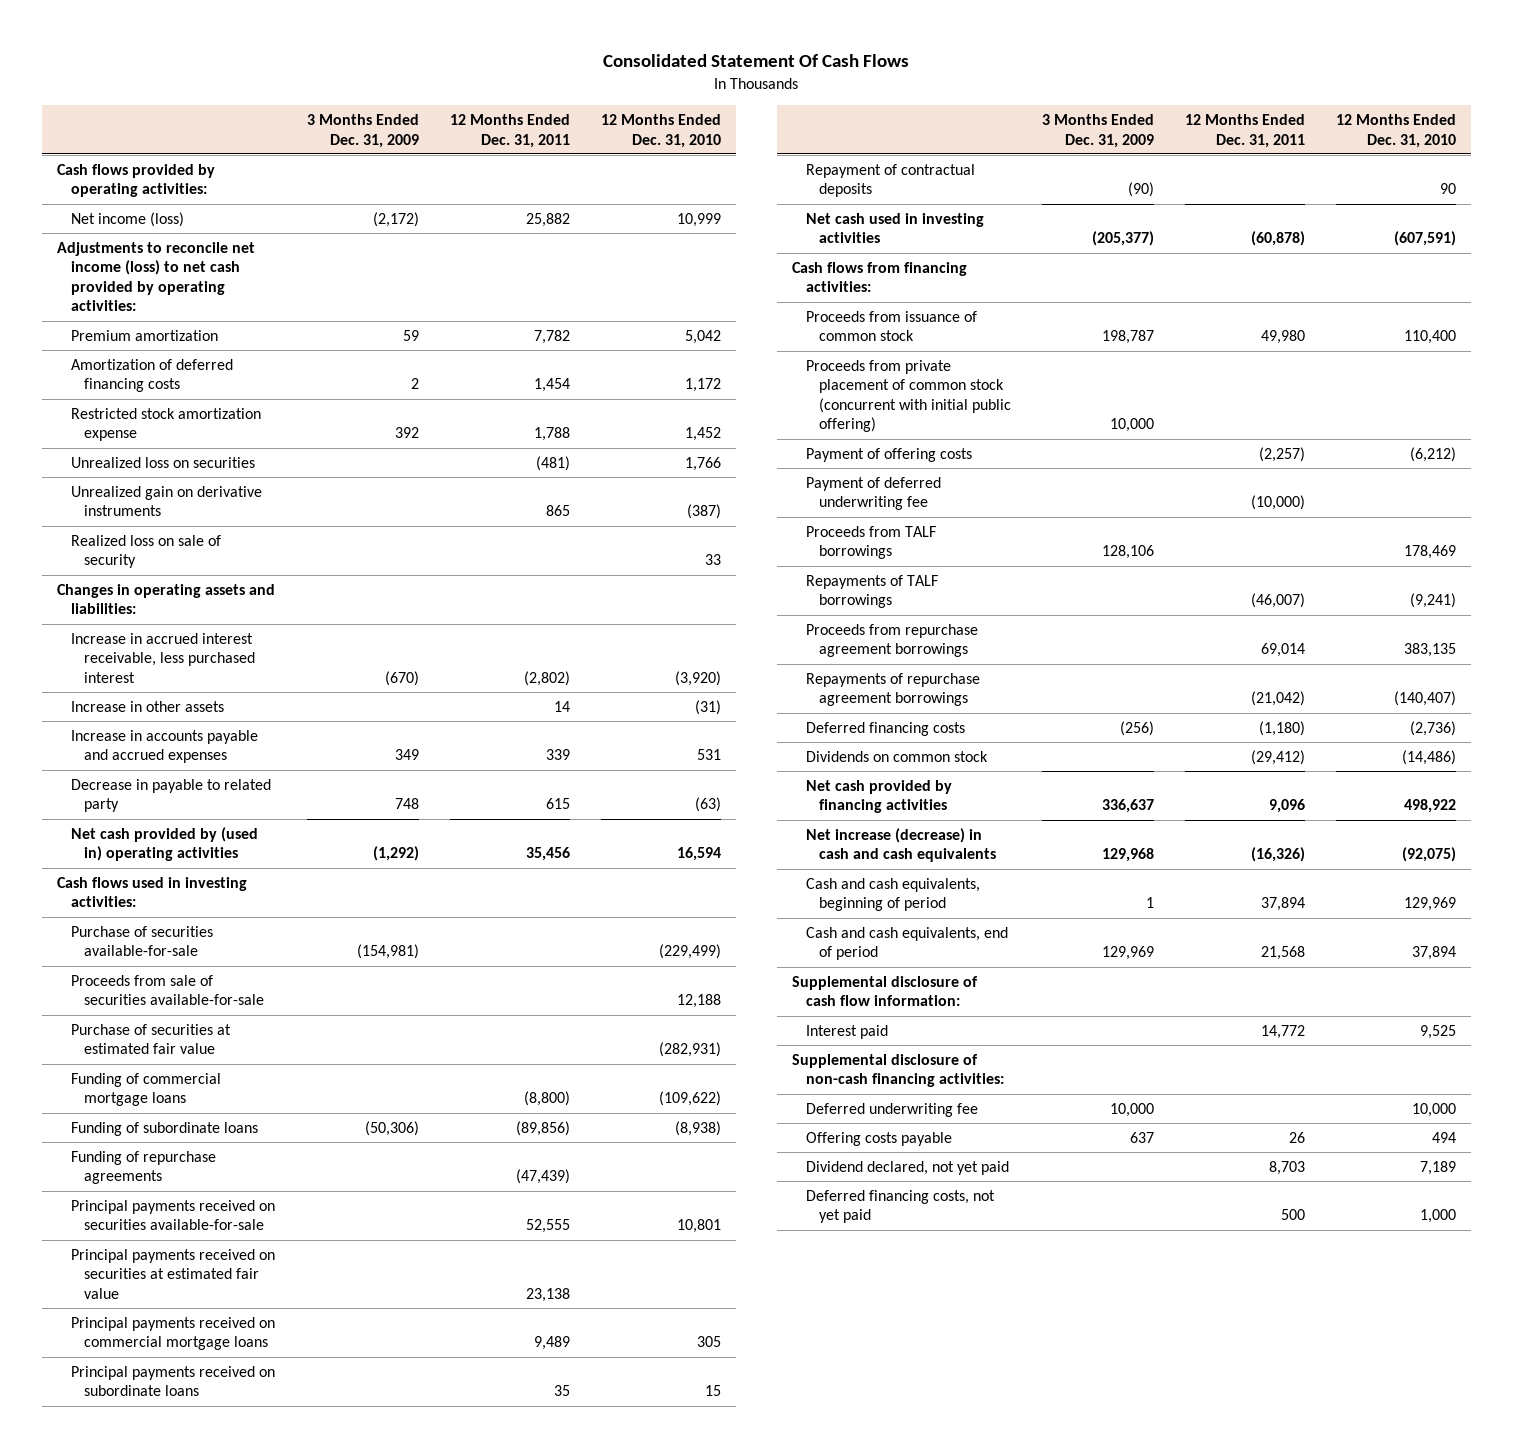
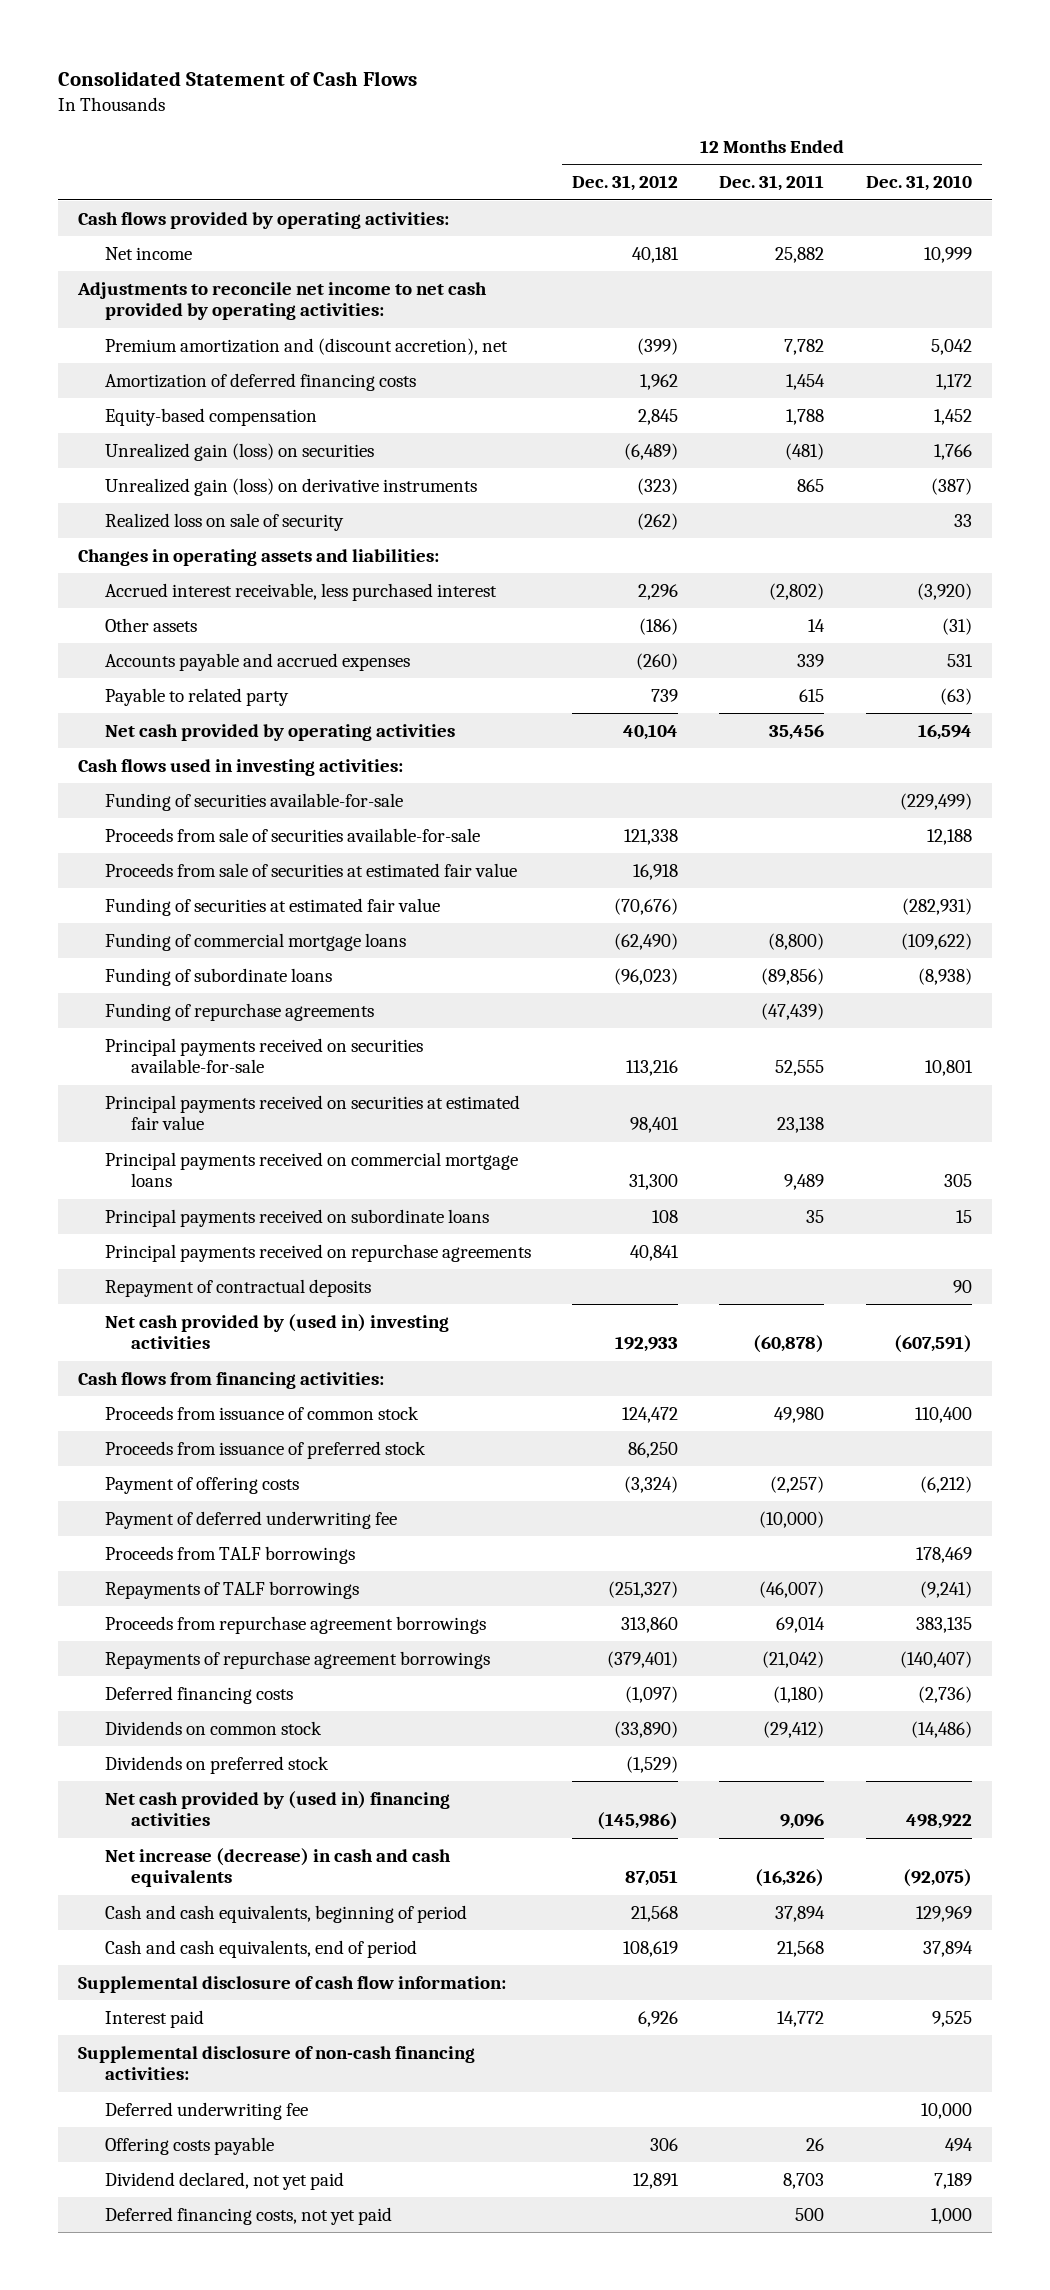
[603,54,910,68] Consolidated Statement Of Cash Flows -> [57,71,417,87] Consolidated Statement of Cash Flows
[307,114,420,148] 3 Months Ended Dec. 31, 2009 -> none
none -> [571,175,678,192] Dec. 31, 2012
[70,211,184,227] Net income (loss) -> [104,246,192,260] Net income
[57,241,256,312] Adjustments to reconcile net income (loss) to net cash provided by operating activities: -> [77,281,488,321] Adjustments to reconcile net income to net cash provided by operating activities:
[70,329,218,341] Premium amortization -> [104,337,508,355] Premium amortization and (discount accretion), net
[70,407,261,442] Restricted stock amortization expense -> [104,407,317,426] Equity-based compensation
[70,456,255,468] Unrealized loss on securities -> [104,442,374,461] Unrealized gain (loss) on securities
[70,485,262,517] Unrealized gain on derivative instruments -> [104,477,477,496] Unrealized gain (loss) on derivative instruments
[70,632,256,683] Increase in accrued interest receivable, less purchased interest -> [104,582,497,601] Accrued interest receivable, less purchased interest
[70,700,224,712] Increase in other assets -> [104,617,197,632] Other assets
[70,729,258,764] Increase in accounts payable and accrued expenses -> [104,652,410,671] Accounts payable and accrued expenses
[70,778,271,813] Decrease in payable to related party -> [104,687,289,706] Payable to related party
[70,826,258,862] Net cash provided by (used in) operating activities -> [104,723,455,741] Net cash provided by operating activities
[70,925,213,957] Purchase of securities available-for-sale -> [104,792,403,811] Funding of securities available-for-sale
none -> [104,862,517,877] Proceeds from sale of securities at estimated fair value
[70,1023,231,1055] Purchase of securities at estimated fair value -> [104,897,440,916] Funding of securities at estimated fair value
none -> [104,1243,531,1262] Principal payments received on repurchase agreements
[805,212,984,244] Net cash used in investing activities -> [104,1313,449,1350] Net cash provided by (used in) investing activities
[805,359,1012,433] Proceeds from private placement of common stock (concurrent with initial public offering) -> none
none -> [104,1440,426,1459] Proceeds from issuance of preferred stock
none -> [104,1755,329,1774] Dividends on preferred stock
[805,779,952,814] Net cash provided by financing activities -> [104,1790,450,1827] Net cash provided by (used in) financing activities

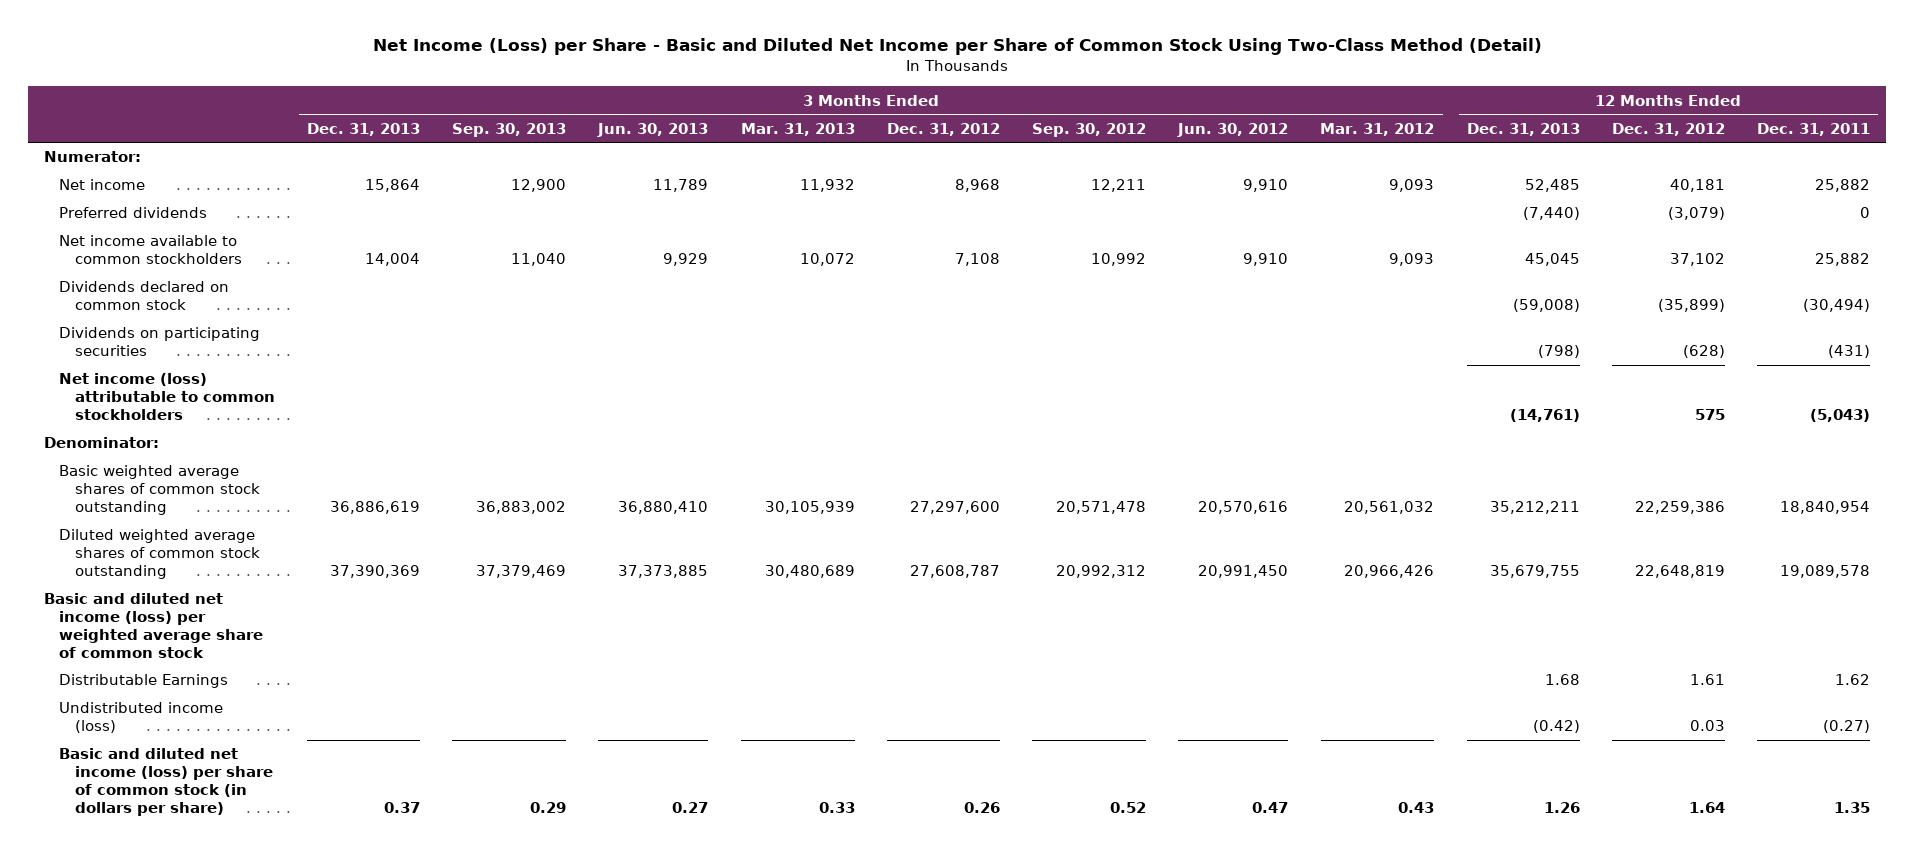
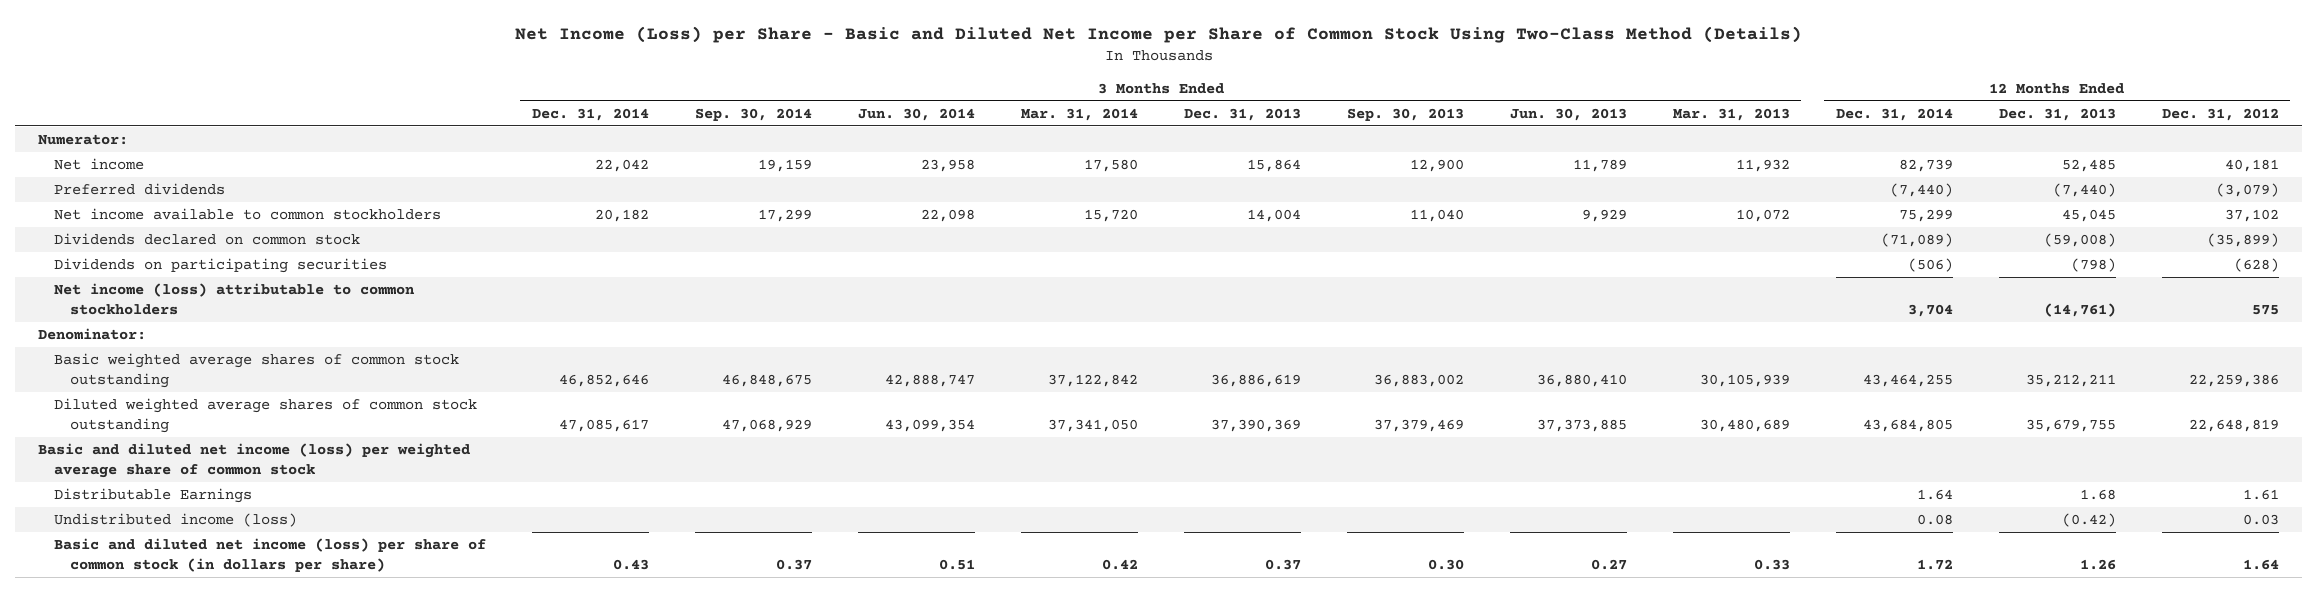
[373,38,1543,56] Net Income (Loss) per Share - Basic and Diluted Net Income per Share of Common Stock Using Two-Class Method (Detail) -> [514,26,1802,44] Net Income (Loss) per Share - Basic and Diluted Net Income per Share of Common Stock Using Two-Class Method (Details)
[886,122,1000,136] Dec. 31, 2012 -> none
[1032,122,1147,137] Sep. 30, 2012 -> none
[1177,122,1289,137] Jun. 30, 2012 -> none
[1320,122,1435,136] Mar. 31, 2012 -> none
[1757,122,1871,136] Dec. 31, 2011 -> none
none -> [531,107,649,121] Dec. 31, 2014
none -> [694,107,812,121] Sep. 30, 2014
none -> [857,107,975,121] Jun. 30, 2014
none -> [1020,107,1138,121] Mar. 31, 2014
none -> [1835,107,1953,121] Dec. 31, 2014
[530,801,567,813] 0.29 -> [1427,558,1464,570] 0.30

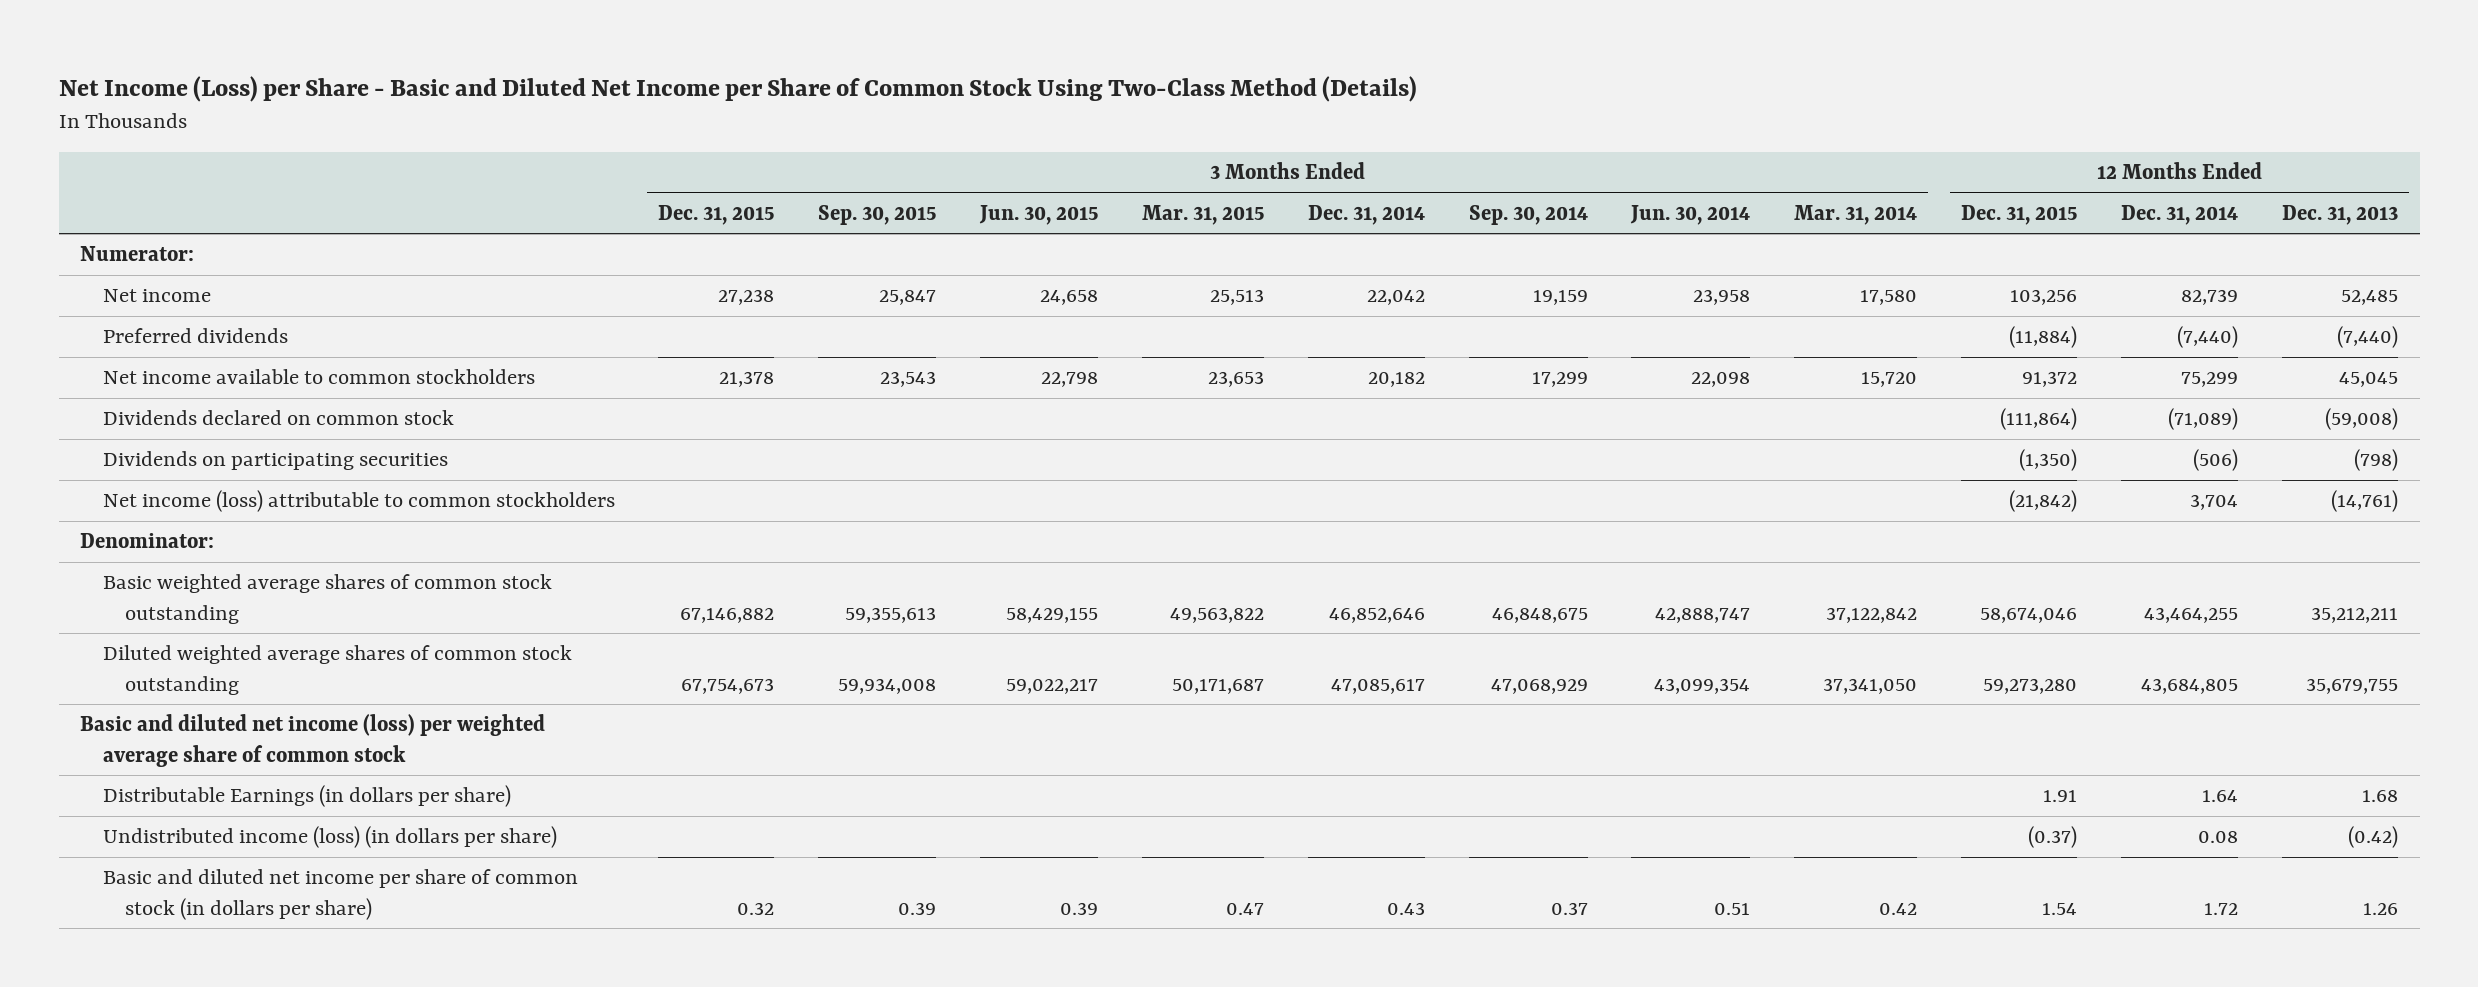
[1183,107,1301,121] Dec. 31, 2013 -> none
[1346,107,1464,121] Sep. 30, 2013 -> none
[1509,107,1627,121] Jun. 30, 2013 -> none
[1672,107,1790,121] Mar. 31, 2013 -> none
[2161,107,2279,121] Dec. 31, 2012 -> none
none -> [658,204,775,225] Dec. 31, 2015
none -> [818,204,937,225] Sep. 30, 2015
none -> [979,204,1099,225] Jun. 30, 2015
none -> [1141,204,1264,225] Mar. 31, 2015
none -> [1961,204,2078,225] Dec. 31, 2015
[53,488,252,504] Distributable Earnings -> [102,785,511,808] Distributable Earnings (in dollars per share)
[53,513,297,528] Undistributed income (loss) -> [102,826,557,849] Undistributed income (loss) (in dollars per share)
[53,538,486,572] Basic and diluted net income (loss) per share of common stock (in dollars per share) -> [102,869,578,920] Basic and diluted net income per share of common stock (in dollars per share)

